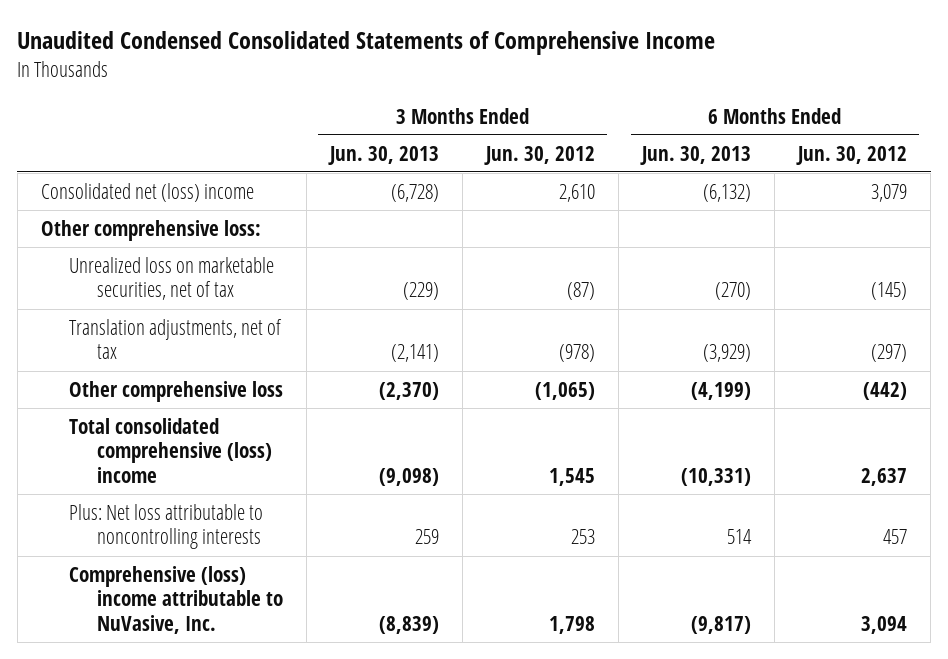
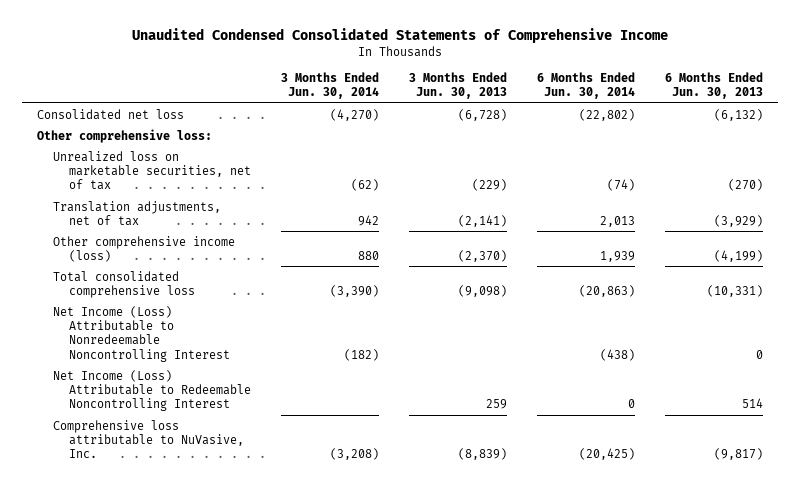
[484,145,596,165] Jun. 30, 2012 -> none
[796,145,908,165] Jun. 30, 2012 -> none
none -> [281,71,380,100] 3 Months Ended Jun. 30, 2014
none -> [537,71,636,100] 6 Months Ended Jun. 30, 2014
[40,182,254,202] Consolidated net (loss) income -> [36,108,184,120] Consolidated net loss
[68,380,283,402] Other comprehensive loss -> [53,235,236,262] Other comprehensive income (loss)
[68,417,273,484] Total consolidated comprehensive (loss) income -> [53,270,196,298] Total consolidated comprehensive loss
none -> [53,305,231,362] Net Income (Loss) Attributable to Nonredeemable Noncontrolling Interest
[68,503,263,550] Plus: Net loss attributable to noncontrolling interests -> [53,369,252,412] Net Income (Loss) Attributable to Redeemable Noncontrolling Interest
[68,565,284,635] Comprehensive (loss) income attributable to NuVasive, Inc. -> [53,419,245,459] Comprehensive loss attributable to NuVasive, Inc.

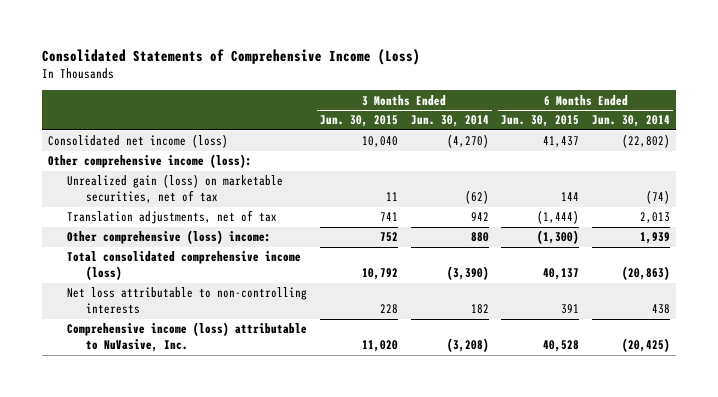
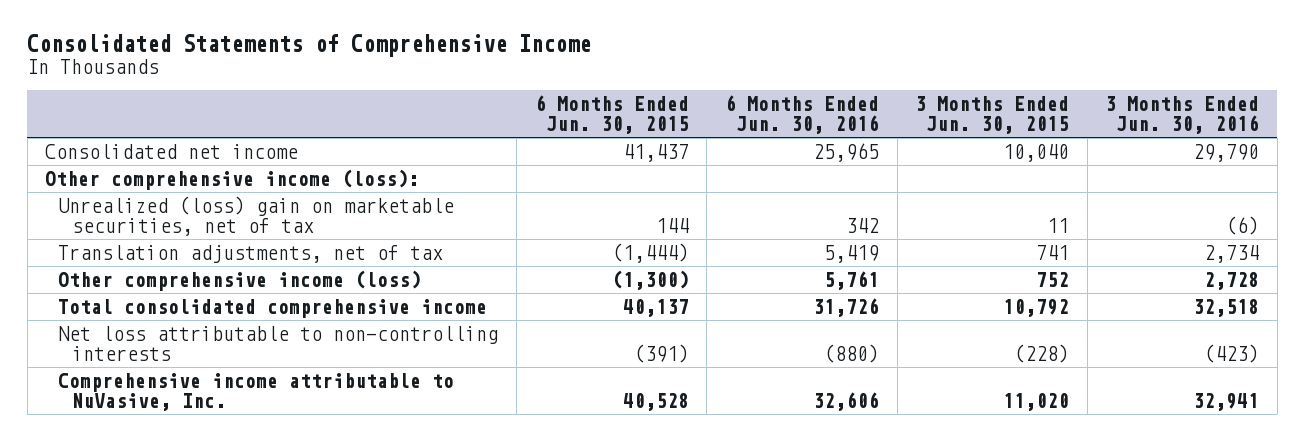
[41,49,420,66] Consolidated Statements of Comprehensive Income (Loss) -> [27,34,592,58] Consolidated Statements of Comprehensive Income
[410,115,489,128] Jun. 30, 2014 -> none
[592,115,671,128] Jun. 30, 2014 -> none
none -> [724,95,879,135] 6 Months Ended Jun. 30, 2016
none -> [1105,96,1260,135] 3 Months Ended Jun. 30, 2016
[48,134,229,149] Consolidated net income (loss) -> [45,143,299,159] Consolidated net income
[67,174,284,204] Unrealized gain (loss) on marketable securities, net of tax -> [58,195,455,236] Unrealized (loss) gain on marketable securities, net of tax
[67,230,272,245] Other comprehensive (loss) income: -> [58,269,422,291] Other comprehensive income (loss)
[67,251,302,281] Total consolidated comprehensive income (loss) -> [58,298,488,318] Total consolidated comprehensive income
[379,304,398,315] 228 -> [1014,343,1070,363] (228)
[561,304,580,315] 391 -> [633,343,689,363] (391)
[67,322,308,353] Comprehensive income (loss) attributable to NuVasive, Inc. -> [58,372,455,411] Comprehensive income attributable to NuVasive, Inc.

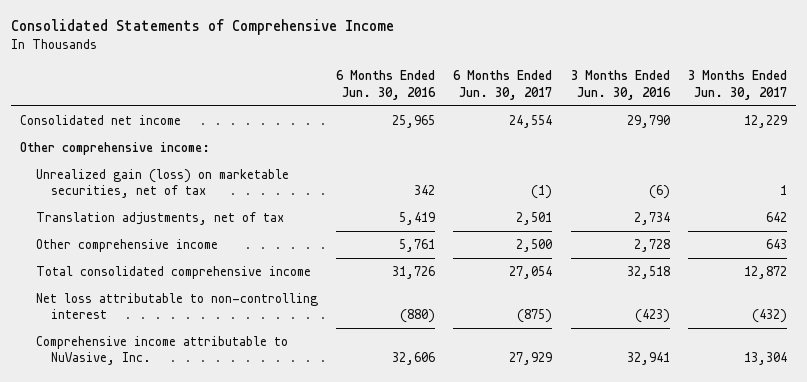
[534,95,689,135] 6 Months Ended Jun. 30, 2015 -> none
[915,96,1070,135] 3 Months Ended Jun. 30, 2015 -> none
none -> [453,70,553,100] 6 Months Ended Jun. 30, 2017
none -> [687,70,787,100] 3 Months Ended Jun. 30, 2017
[45,168,420,190] Other comprehensive income (loss): -> [20,141,211,155] Other comprehensive income:
[58,195,455,236] Unrealized (loss) gain on marketable securities, net of tax -> [35,168,289,199] Unrealized gain (loss) on marketable securities, net of tax
[58,269,422,291] Other comprehensive income (loss) -> [35,238,218,252] Other comprehensive income
[58,325,499,361] Net loss attributable to non-controlling interests -> [35,292,318,320] Net loss attributable to non-controlling interest

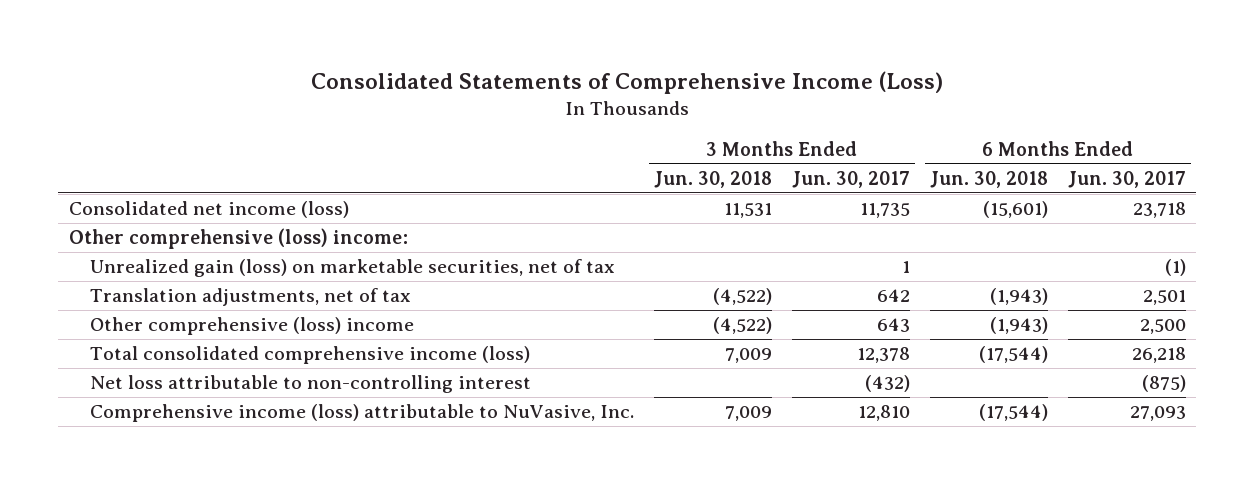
[10,19,394,36] Consolidated Statements of Comprehensive Income -> [311,70,944,94] Consolidated Statements of Comprehensive Income (Loss)
[335,70,436,100] 6 Months Ended Jun. 30, 2016 -> none
[570,70,671,100] 3 Months Ended Jun. 30, 2016 -> none
none -> [654,170,773,188] Jun. 30, 2018
none -> [930,170,1049,188] Jun. 30, 2018
[20,114,182,125] Consolidated net income -> [68,201,349,219] Consolidated net income (loss)
[509,114,553,128] 24,554 -> [1133,202,1187,219] 23,718
[743,114,787,128] 12,229 -> [860,203,911,219] 11,735
[20,141,211,155] Other comprehensive income: -> [68,228,408,250] Other comprehensive (loss) income:
[35,238,218,252] Other comprehensive income -> [89,317,414,336] Other comprehensive (loss) income
[35,265,311,279] Total consolidated comprehensive income -> [89,346,530,365] Total consolidated comprehensive income (loss)
[509,265,553,279] 27,054 -> [1132,347,1187,364] 26,218
[743,265,787,279] 12,872 -> [857,347,911,364] 12,378
[35,335,288,366] Comprehensive income attributable to NuVasive, Inc. -> [89,404,634,423] Comprehensive income (loss) attributable to NuVasive, Inc.
[509,352,553,366] 27,929 -> [1130,406,1187,422] 27,093
[743,352,787,366] 13,304 -> [858,405,911,422] 12,810

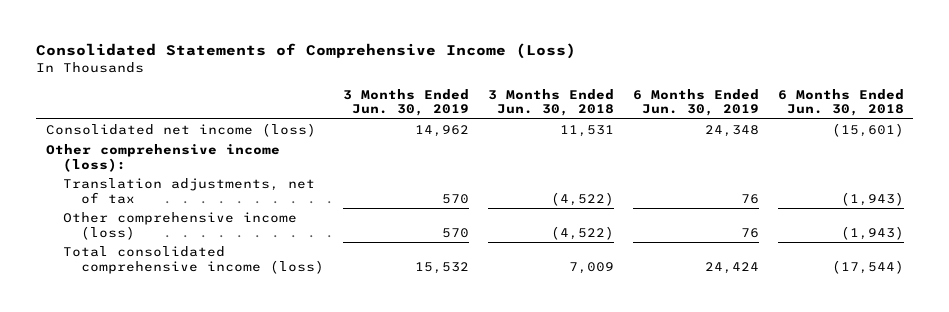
[792,170,911,188] Jun. 30, 2017 -> none
[1068,170,1187,188] Jun. 30, 2017 -> none
none -> [343,88,470,117] 3 Months Ended Jun. 30, 2019
none -> [632,88,759,117] 6 Months Ended Jun. 30, 2019
[89,259,615,278] Unrealized gain (loss) on marketable securities, net of tax -> none
[68,228,408,250] Other comprehensive (loss) income: -> [45,144,280,172] Other comprehensive income (loss):
[89,317,414,336] Other comprehensive (loss) income -> [63,212,298,240] Other comprehensive income (loss)
[89,375,531,394] Net loss attributable to non-controlling interest -> none
[89,404,634,423] Comprehensive income (loss) attributable to NuVasive, Inc. -> none

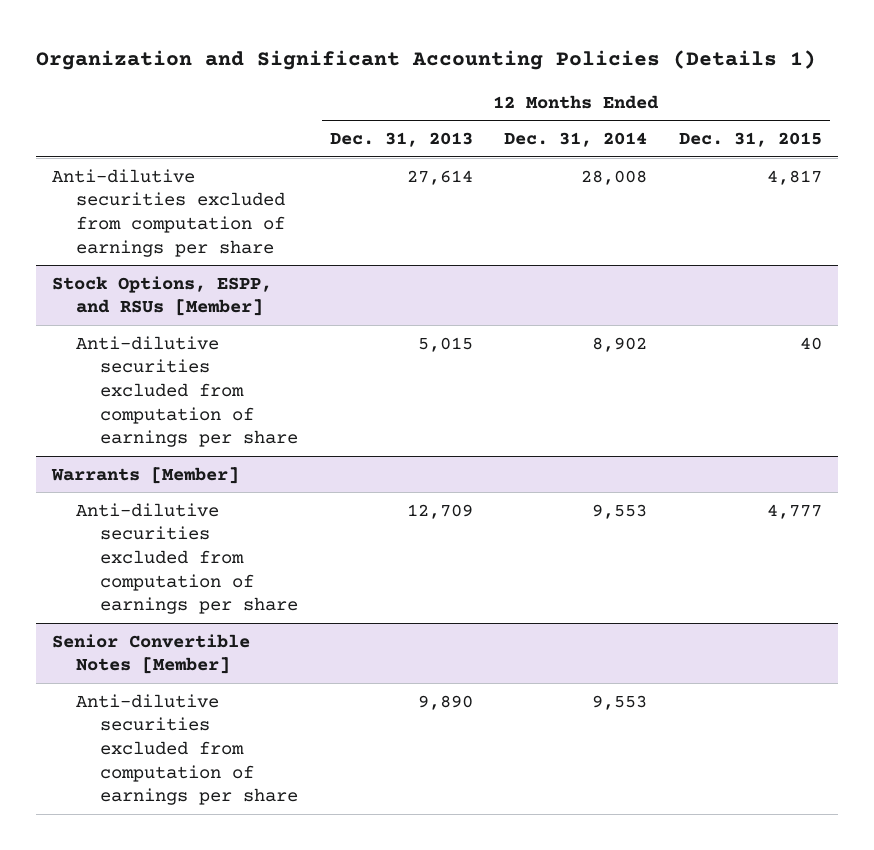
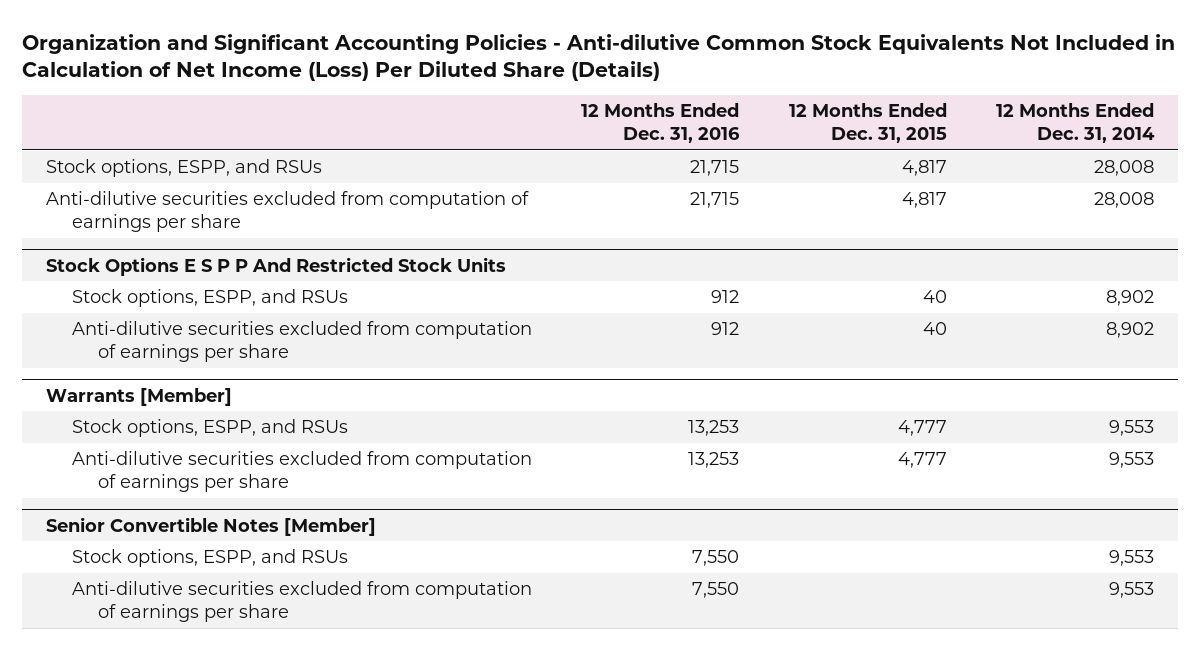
[36,50,817,71] Organization and Significant Accounting Policies (Details 1) -> [21,33,1175,82] Organization and Significant Accounting Policies - Anti-dilutive Common Stock Equivalents Not Included in Calculation of Net Income (Loss) Per Diluted Share (Details)
[329,132,473,148] Dec. 31, 2013 -> none
none -> [581,103,741,144] 12 Months Ended Dec. 31, 2016
none -> [46,159,323,178] Stock options, ESPP, and RSUs
[51,275,272,317] Stock Options, ESPP, and RSUs [Member] -> [46,256,507,276] Stock Options E S P P And Restricted Stock Units
none -> [72,289,349,308] Stock options, ESPP, and RSUs
none -> [72,419,349,438] Stock options, ESPP, and RSUs
none -> [72,549,349,568] Stock options, ESPP, and RSUs

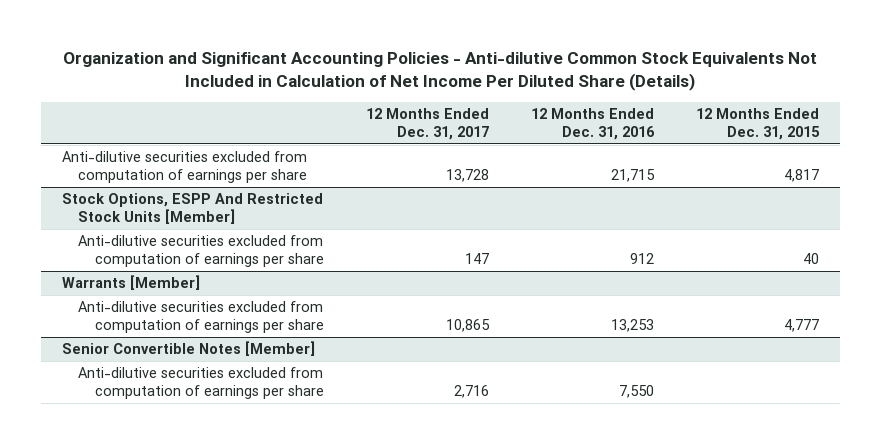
[21,33,1175,82] Organization and Significant Accounting Policies - Anti-dilutive Common Stock Equivalents Not Included in Calculation of Net Income (Loss) Per Diluted Share (Details) -> [63,52,818,91] Organization and Significant Accounting Policies - Anti-dilutive Common Stock Equivalents Not Included in Calculation of Net Income Per Diluted Share (Details)
[995,103,1155,144] 12 Months Ended Dec. 31, 2014 -> none
none -> [365,107,489,141] 12 Months Ended Dec. 31, 2017
[46,159,323,178] Stock options, ESPP, and RSUs -> none
[72,289,349,308] Stock options, ESPP, and RSUs -> none
[46,256,507,276] Stock Options E S P P And Restricted Stock Units -> [62,193,324,225] Stock Options, ESPP And Restricted Stock Units [Member]
[72,419,349,438] Stock options, ESPP, and RSUs -> none
[72,549,349,568] Stock options, ESPP, and RSUs -> none

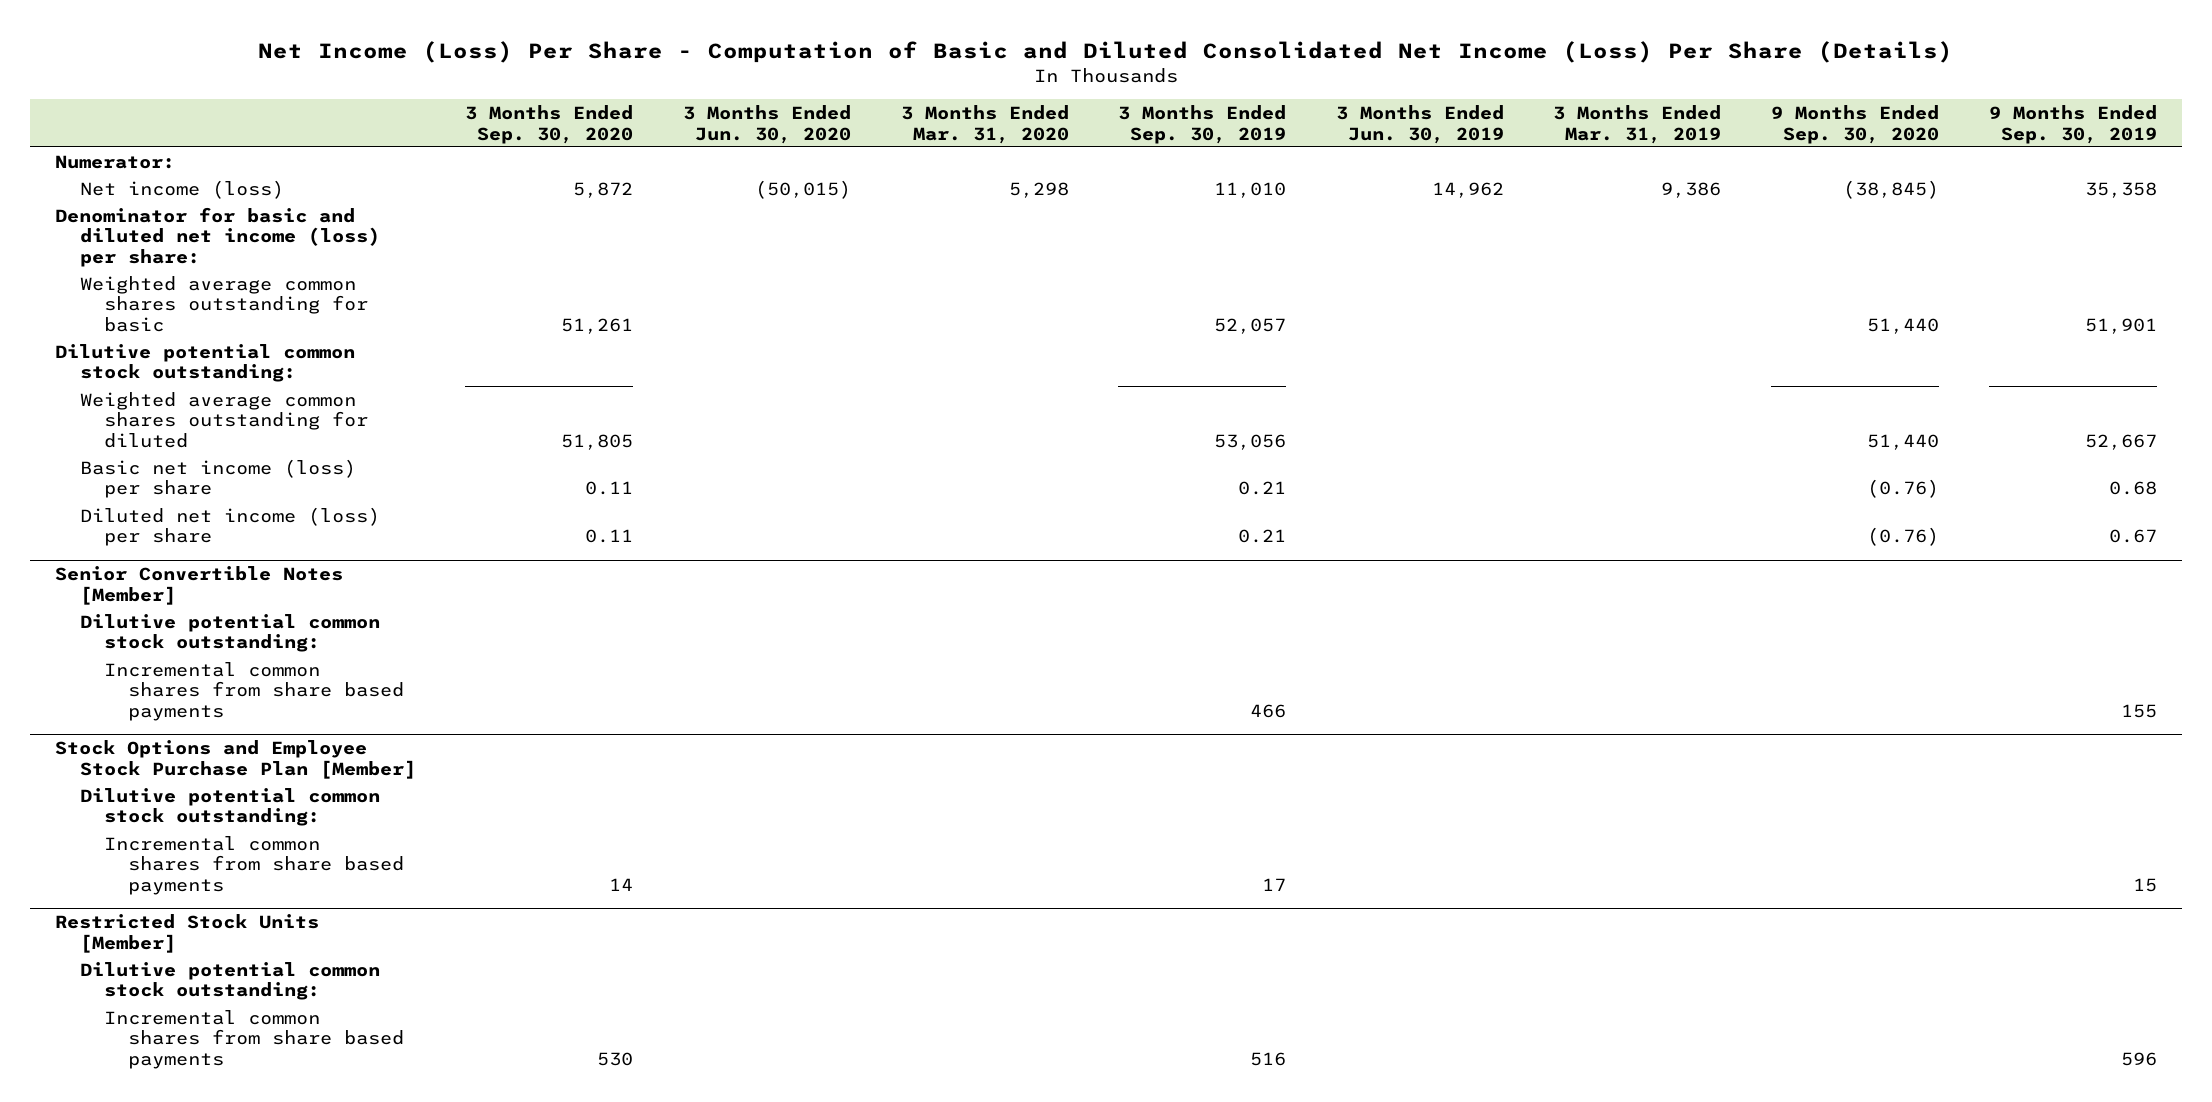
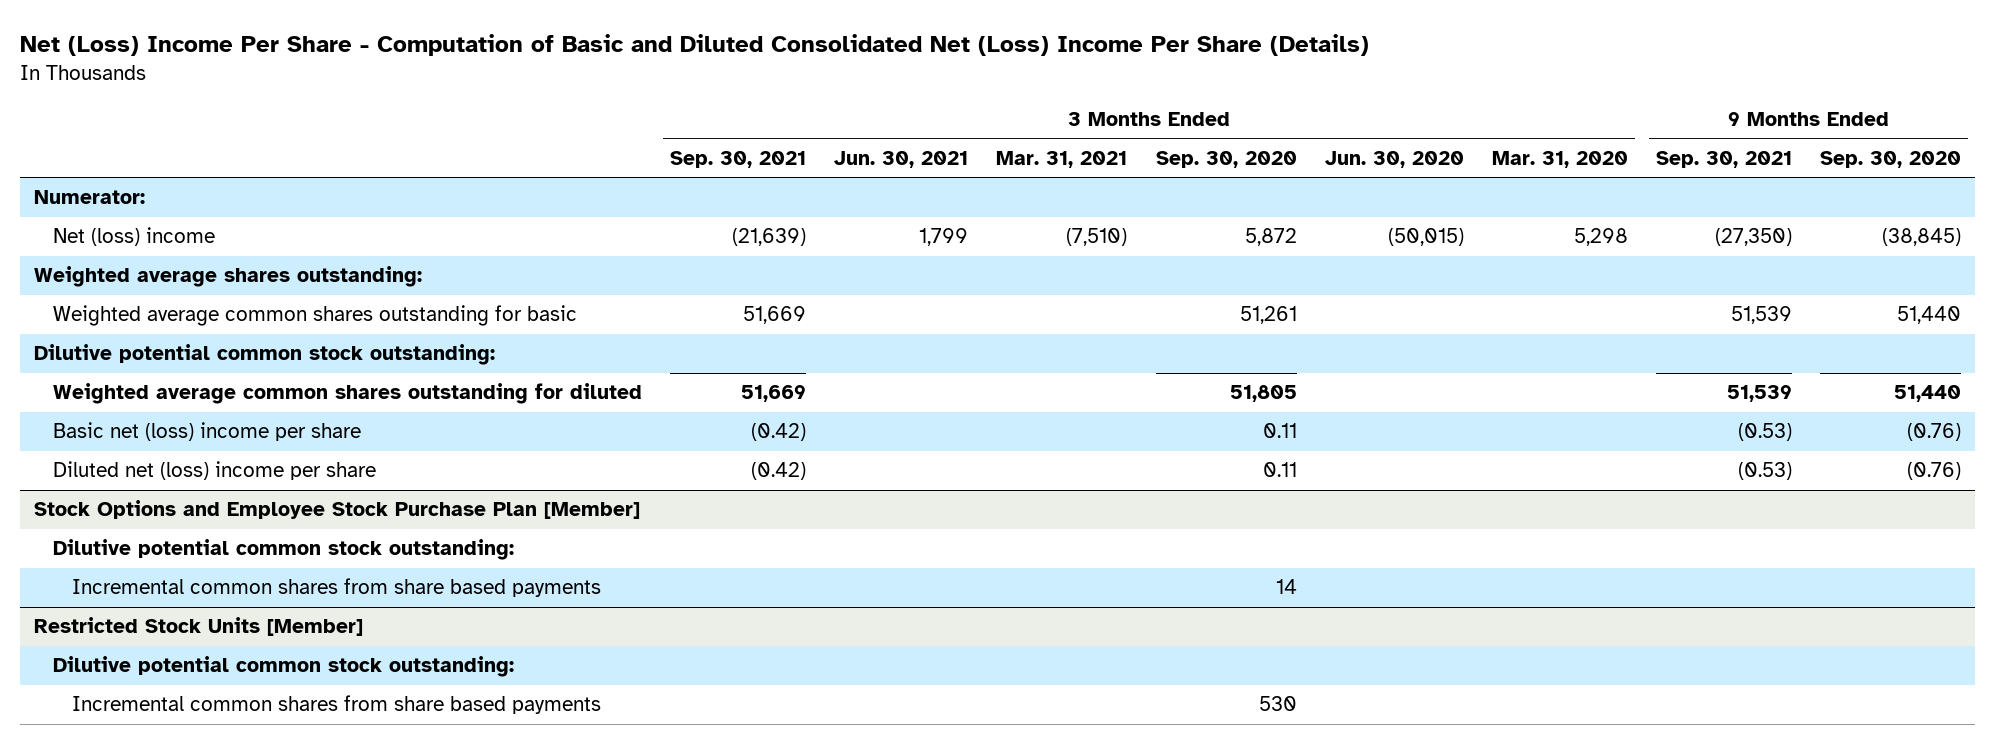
[257,40,1953,63] Net Income (Loss) Per Share - Computation of Basic and Diluted Consolidated Net Income (Loss) Per Share (Details) -> [19,33,1369,56] Net (Loss) Income Per Share - Computation of Basic and Diluted Consolidated Net (Loss) Income Per Share (Details)
[1118,104,1287,144] 3 Months Ended Sep. 30, 2019 -> none
[1335,104,1504,144] 3 Months Ended Jun. 30, 2019 -> none
[1553,104,1722,144] 3 Months Ended Mar. 31, 2019 -> none
[1988,104,2157,144] 9 Months Ended Sep. 30, 2019 -> none
none -> [670,151,807,169] Sep. 30, 2021
none -> [834,151,969,169] Jun. 30, 2021
none -> [996,151,1128,169] Mar. 31, 2021
none -> [1656,151,1793,169] Sep. 30, 2021
[79,179,284,199] Net income (loss) -> [52,227,215,247] Net (loss) income
[55,206,380,268] Denominator for basic and diluted net income (loss) per share: -> [33,266,422,288] Weighted average shares outstanding:
[55,565,344,605] Senior Convertible Notes [Member] -> none
[79,613,380,653] Dilutive potential common stock outstanding: -> none
[103,661,405,722] Incremental common shares from share based payments -> none
[79,458,356,499] Basic net income (loss) per share -> [52,422,361,442] Basic net (loss) income per share
[79,506,380,547] Diluted net income (loss) per share -> [52,461,376,481] Diluted net (loss) income per share

